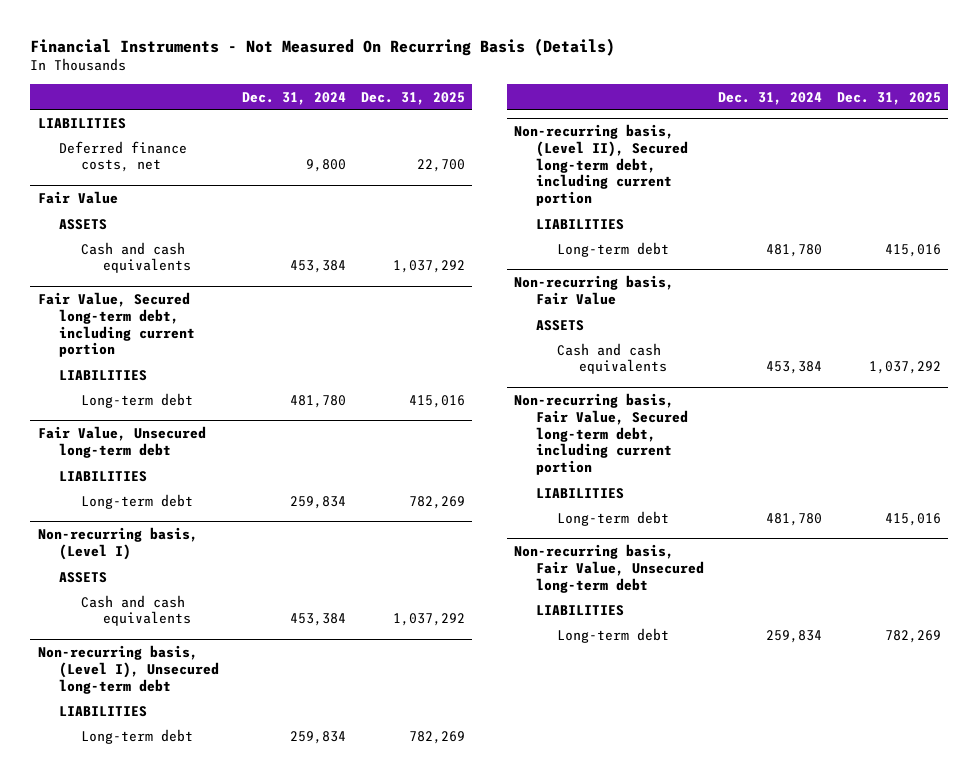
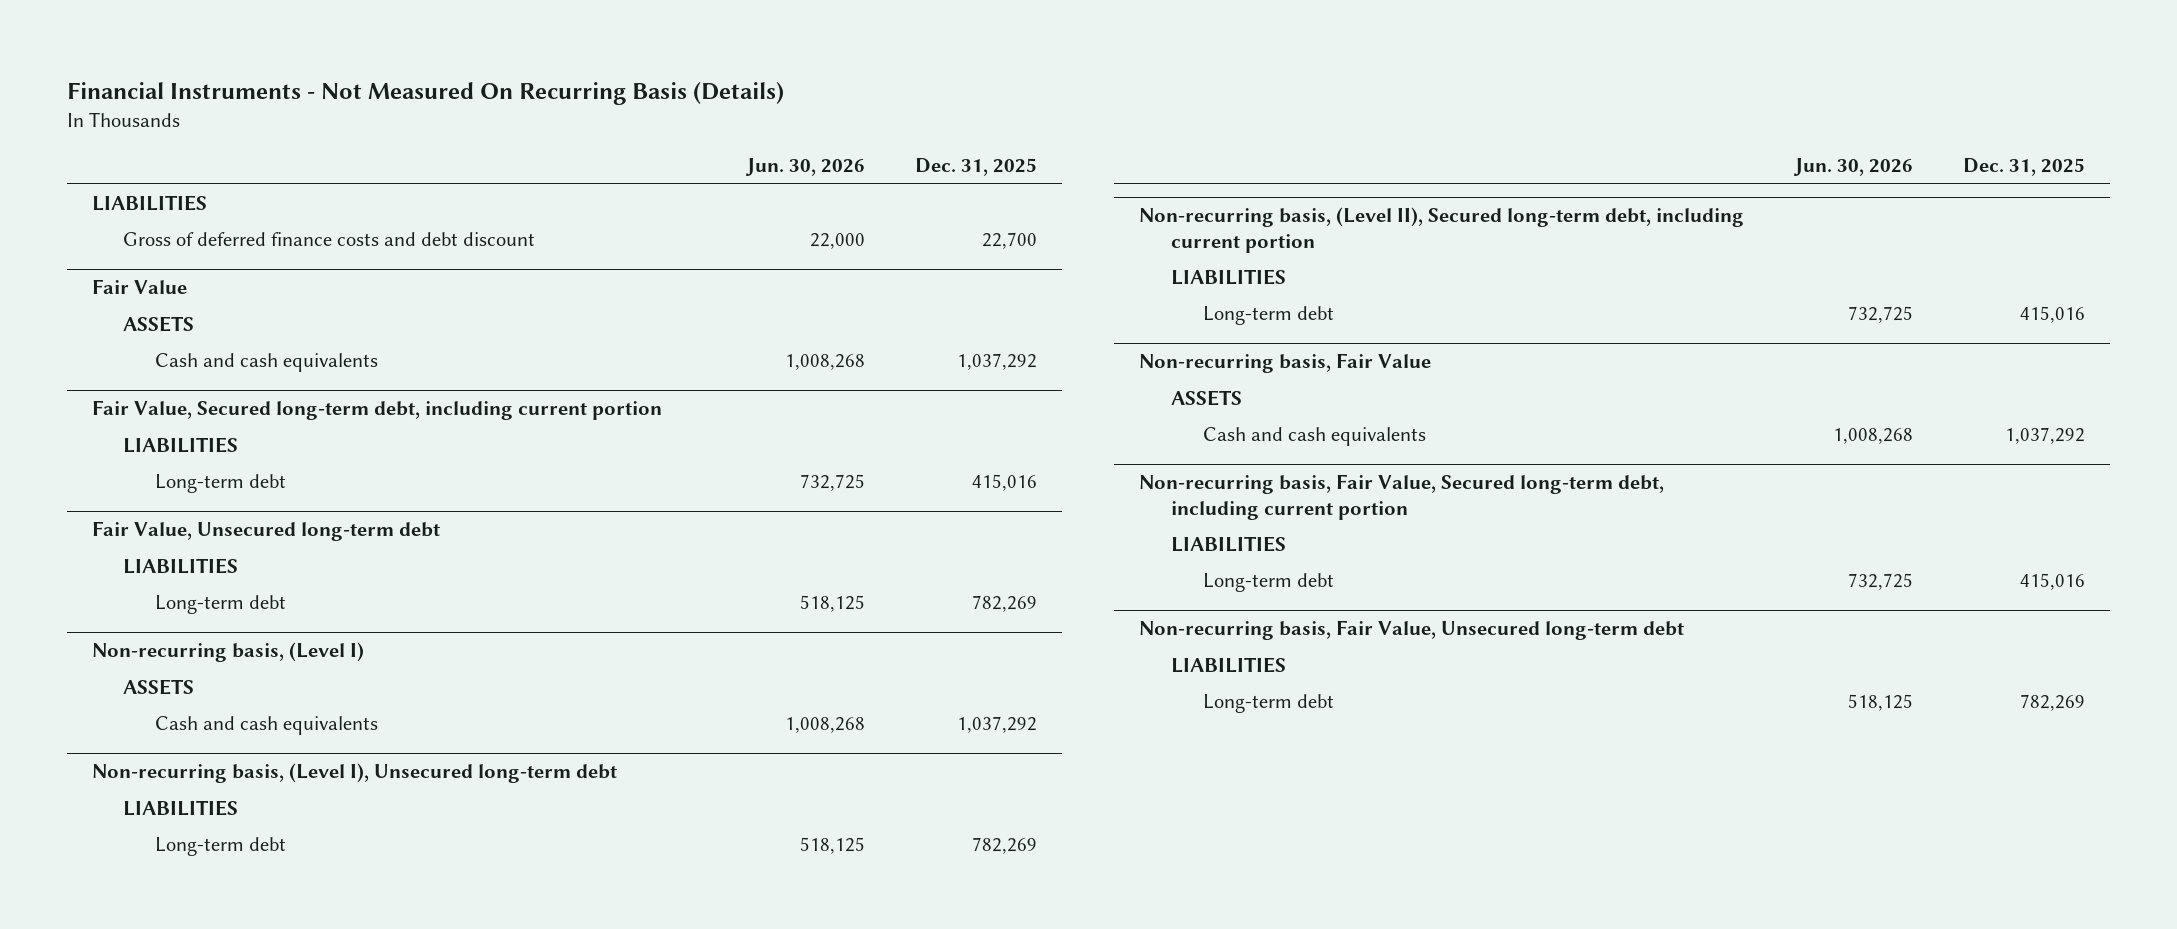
[241,91,346,105] Dec. 31, 2024 -> none
none -> [744,158,865,177] Jun. 30, 2026
[59,140,188,173] Deferred finance costs, net -> [123,231,536,246] Gross of deferred finance costs and debt discount

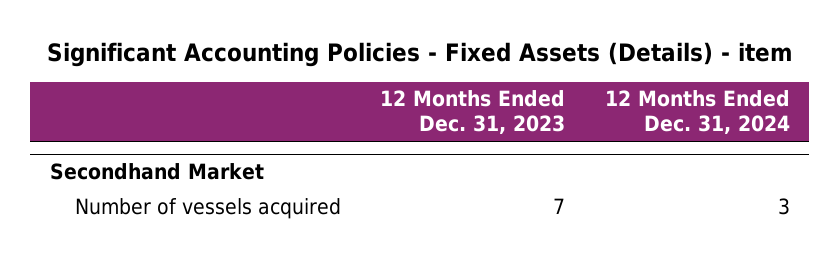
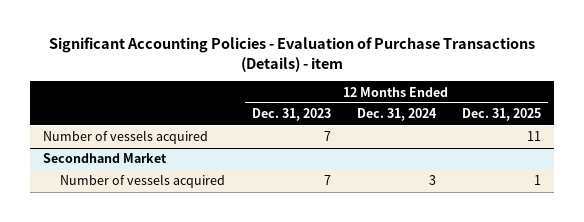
[46,42,793,68] Significant Accounting Policies - Fixed Assets (Details) - item -> [49,37,536,72] Significant Accounting Policies - Evaluation of Purchase Transactions (Details) - item
none -> [462,108,542,122] Dec. 31, 2025
none -> [43,130,209,145] Number of vessels acquired

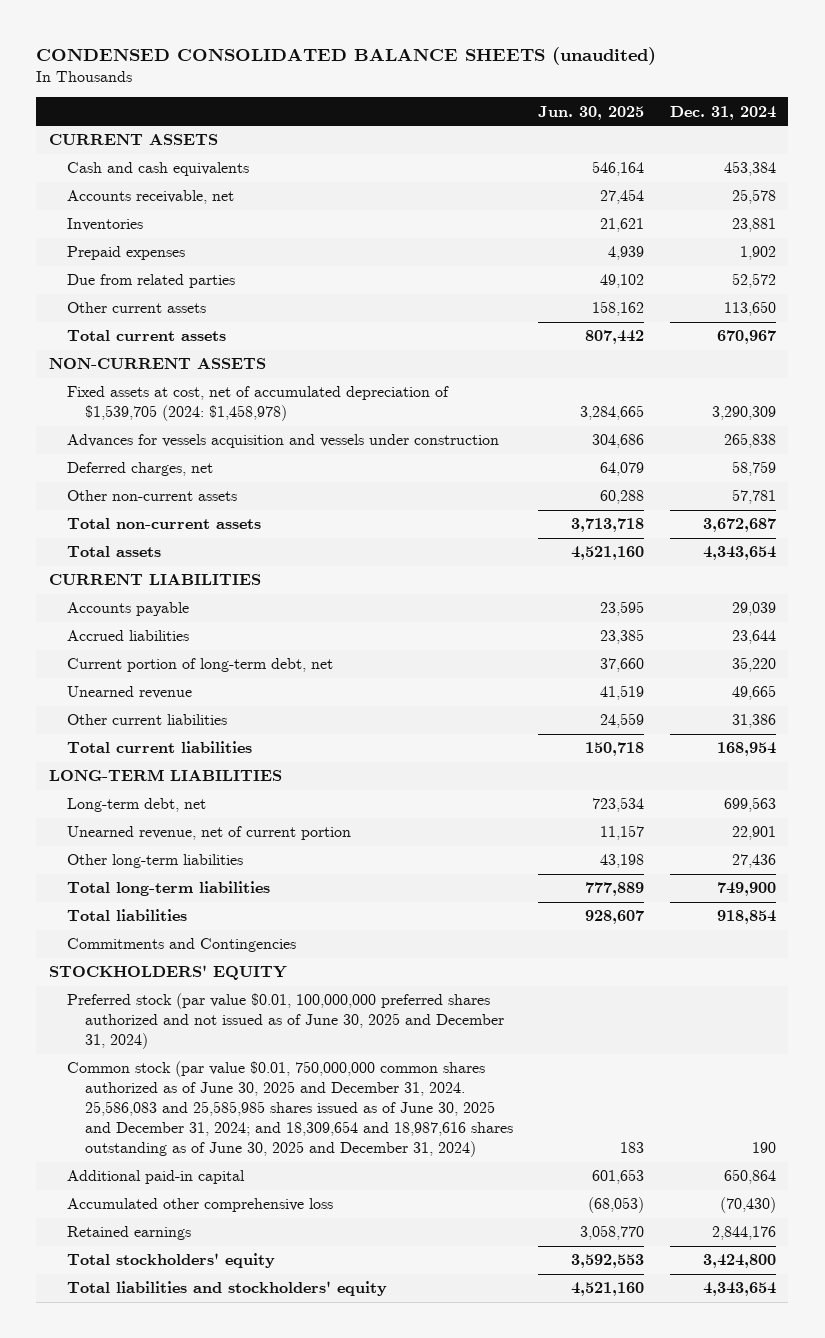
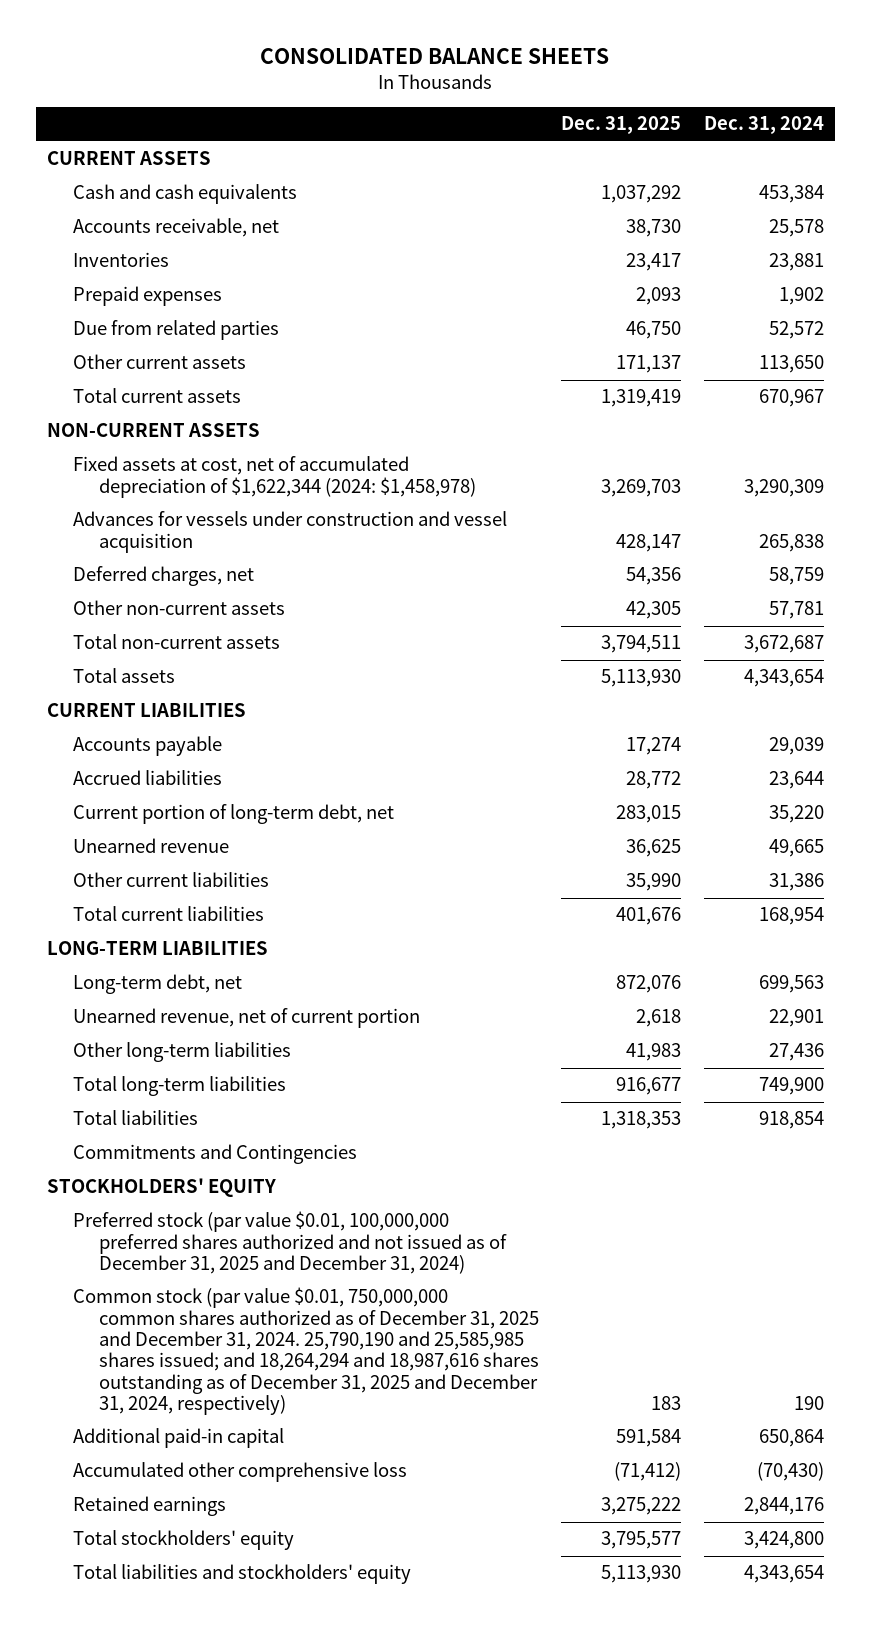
[36,46,657,65] CONDENSED CONSOLIDATED BALANCE SHEETS (unaudited) -> [260,48,610,65] CONSOLIDATED BALANCE SHEETS
[538,105,645,120] Jun. 30, 2025 -> none
none -> [561,116,682,135] Dec. 31, 2025
[67,386,450,422] Fixed assets at cost, net of accumulated depreciation of $1,539,705 (2024: $1,458,978) -> [72,456,477,498] Fixed assets at cost, net of accumulated depreciation of $1,622,344 (2024: $1,458,978)
[67,434,500,449] Advances for vessels acquisition and vessels under construction -> [72,511,507,553] Advances for vessels under construction and vessel acquisition
[67,993,505,1050] Preferred stock (par value $0.01, 100,000,000 preferred shares authorized and not issued as of June 30, 2025 and December 31, 2024) -> [72,1211,508,1275] Preferred stock (par value $0.01, 100,000,000 preferred shares authorized and not issued as of December 31, 2025 and December 31, 2024)
[67,1061,514,1158] Common stock (par value $0.01, 750,000,000 common shares authorized as of June 30, 2025 and December 31, 2024. 25,586,083 and 25,585,985 shares issued as of June 30, 2025 and December 31, 2024; and 18,309,654 and 18,987,616 shares outstanding as of June 30, 2025 and December 31, 2024) -> [72,1287,540,1416] Common stock (par value $0.01, 750,000,000 common shares authorized as of December 31, 2025 and December 31, 2024. 25,790,190 and 25,585,985 shares issued; and 18,264,294 and 18,987,616 shares outstanding as of December 31, 2025 and December 31, 2024, respectively)

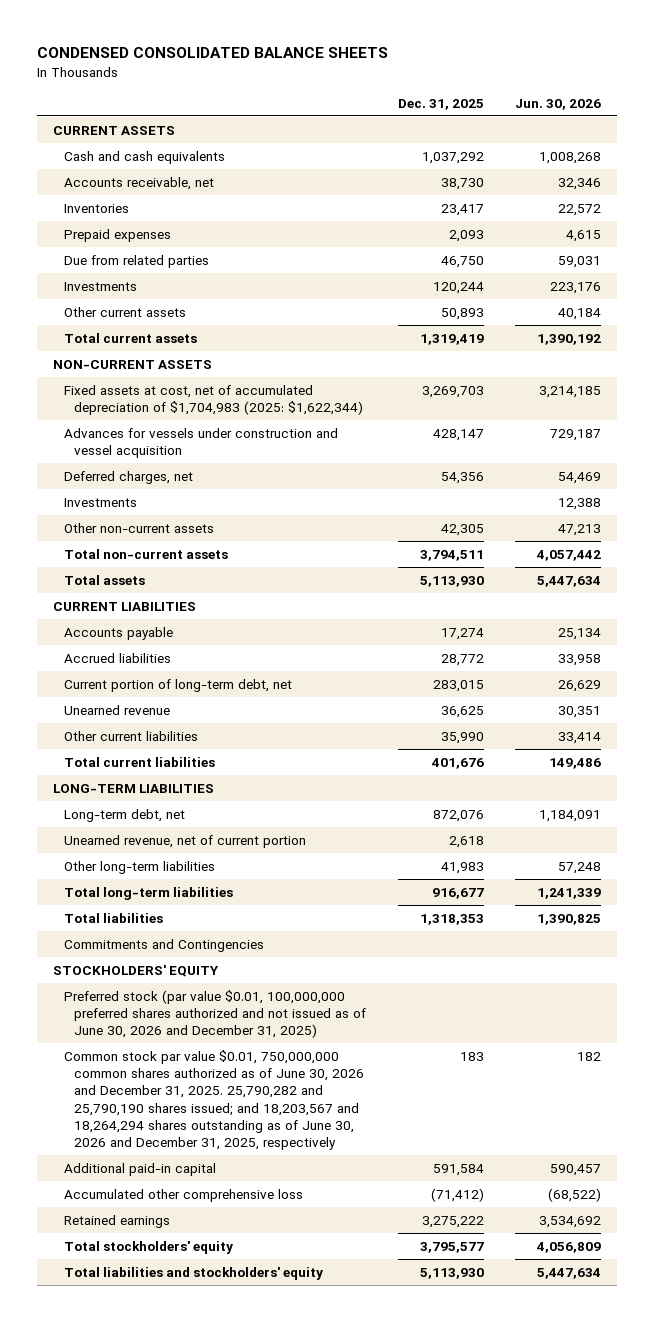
[260,48,610,65] CONSOLIDATED BALANCE SHEETS -> [37,47,389,59] CONDENSED CONSOLIDATED BALANCE SHEETS
[703,116,824,135] Dec. 31, 2024 -> none
none -> [515,98,602,110] Jun. 30, 2026
none -> [63,281,137,291] Investments
[616,355,682,374] 171,137 -> [440,307,484,320] 50,893
[72,456,477,498] Fixed assets at cost, net of accumulated depreciation of $1,622,344 (2024: $1,458,978) -> [63,384,363,416] Fixed assets at cost, net of accumulated depreciation of $1,704,983 (2025: $1,622,344)
none -> [63,497,137,507] Investments
[72,1211,508,1275] Preferred stock (par value $0.01, 100,000,000 preferred shares authorized and not issued as of December 31, 2025 and December 31, 2024) -> [63,989,366,1039] Preferred stock (par value $0.01, 100,000,000 preferred shares authorized and not issued as of June 30, 2026 and December 31, 2025)
[72,1287,540,1416] Common stock (par value $0.01, 750,000,000 common shares authorized as of December 31, 2025 and December 31, 2024. 25,790,190 and 25,585,985 shares issued; and 18,264,294 and 18,987,616 shares outstanding as of December 31, 2025 and December 31, 2024, respectively) -> [63,1049,364,1151] Common stock par value $0.01, 750,000,000 common shares authorized as of June 30, 2026 and December 31, 2025. 25,790,282 and 25,790,190 shares issued; and 18,203,567 and 18,264,294 shares outstanding as of June 30, 2026 and December 31, 2025, respectively

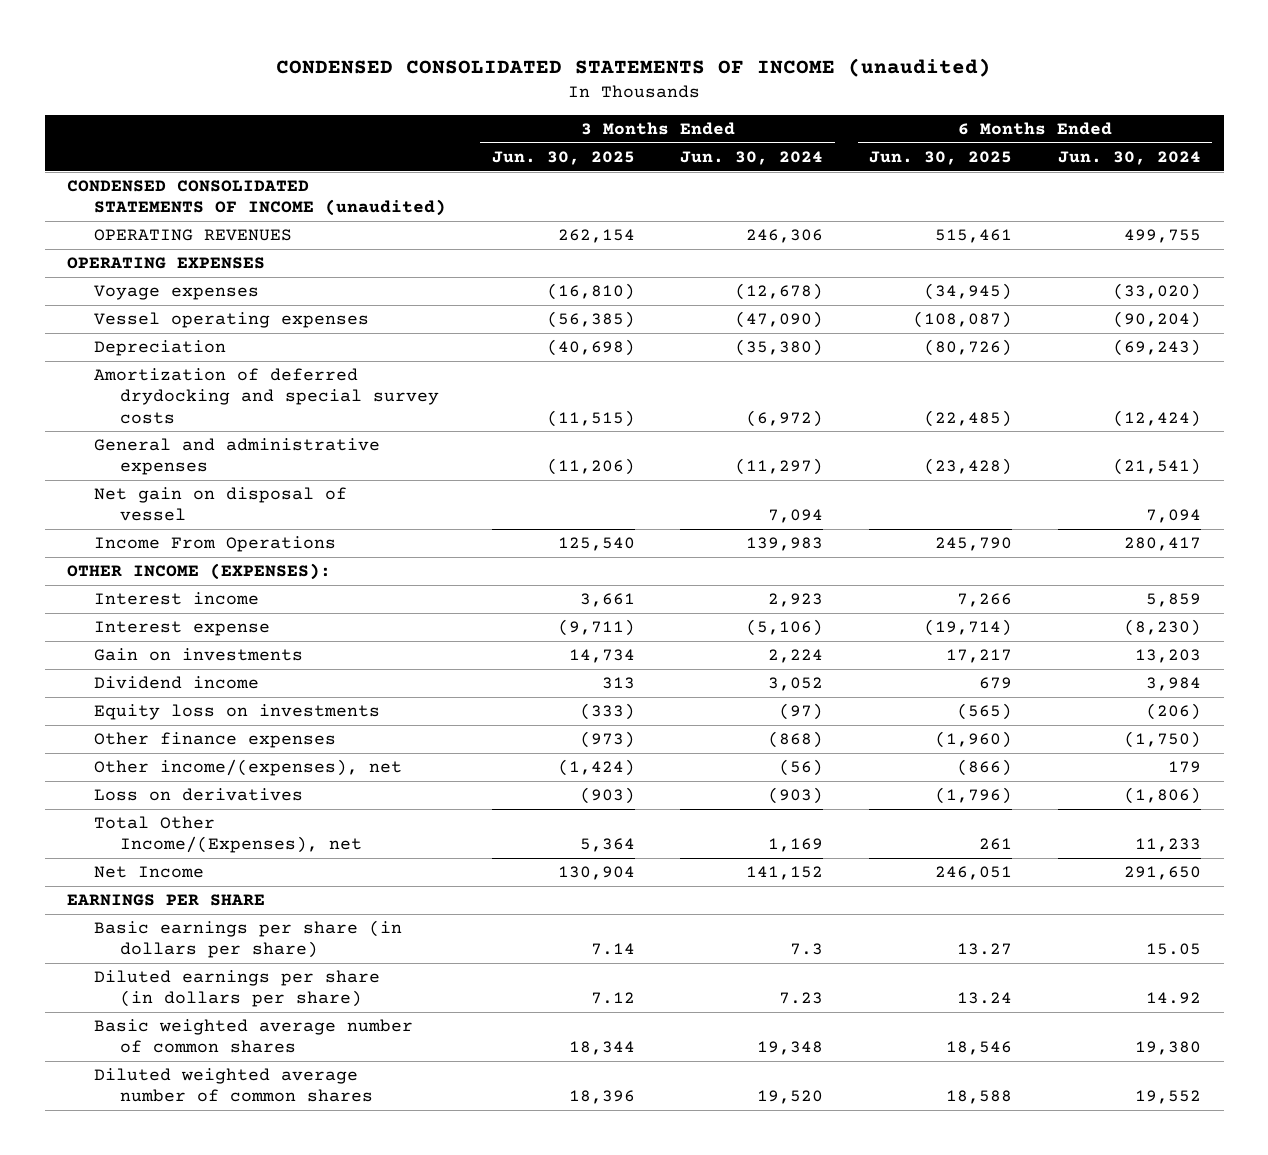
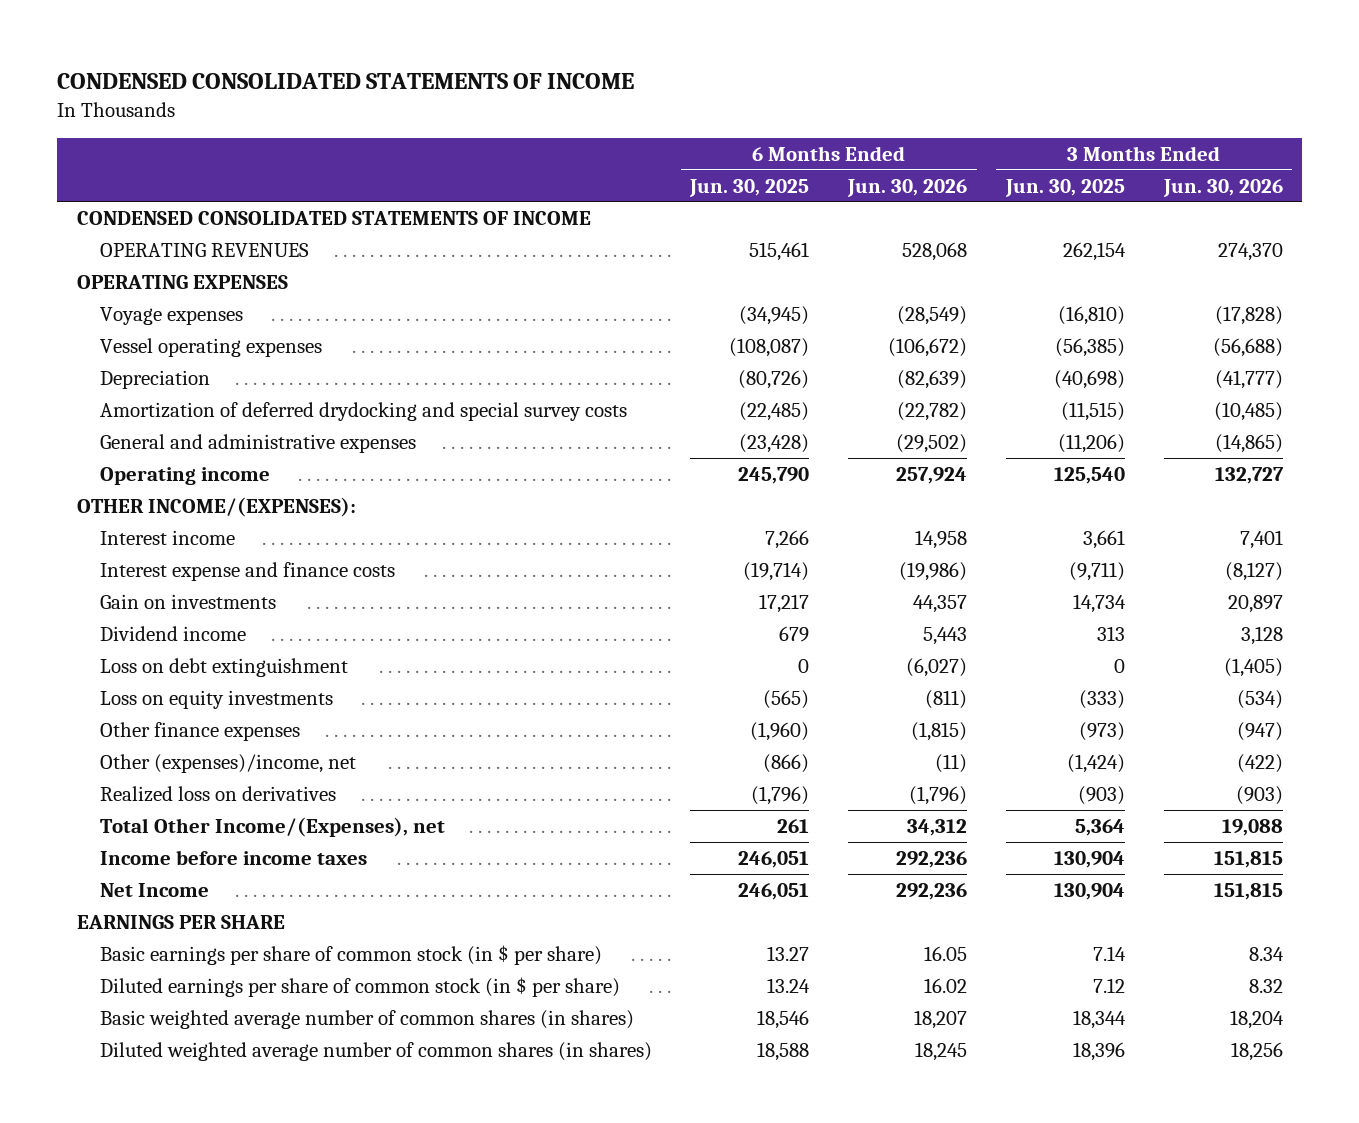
[276,57,992,77] CONDENSED CONSOLIDATED STATEMENTS OF INCOME (unaudited) -> [57,73,635,90] CONDENSED CONSOLIDATED STATEMENTS OF INCOME
[680,150,824,165] Jun. 30, 2024 -> none
[1057,150,1201,165] Jun. 30, 2024 -> none
none -> [847,178,968,197] Jun. 30, 2026
none -> [1162,178,1283,197] Jun. 30, 2026
[67,180,446,217] CONDENSED CONSOLIDATED STATEMENTS OF INCOME (unaudited) -> [76,210,591,225] CONDENSED CONSOLIDATED STATEMENTS OF INCOME
[93,487,347,522] Net gain on disposal of vessel -> none
[93,536,336,553] Income From Operations -> [99,466,270,485] Operating income
[67,563,332,581] OTHER INCOME (EXPENSES): -> [76,496,356,517] OTHER INCOME/(EXPENSES):
[93,621,270,637] Interest expense -> [99,561,395,581] Interest expense and finance costs
none -> [99,657,348,677] Loss on debt extinguishment
[93,704,380,721] Equity loss on investments -> [99,689,333,709] Loss on equity investments
[93,759,402,777] Other income/(expenses), net -> [99,753,356,773] Other (expenses)/income, net
[93,788,303,802] Loss on derivatives -> [99,785,336,802] Realized loss on derivatives
none -> [99,849,367,865] Income before income taxes
[93,920,402,959] Basic earnings per share (in dollars per share) -> [99,944,602,965] Basic earnings per share of common stock (in $ per share)
[93,970,380,1008] Diluted earnings per share (in dollars per share) -> [99,976,620,997] Diluted earnings per share of common stock (in $ per share)
[93,1019,413,1054] Basic weighted average number of common shares -> [99,1009,634,1029] Basic weighted average number of common shares (in shares)
[93,1068,374,1103] Diluted weighted average number of common shares -> [99,1041,652,1061] Diluted weighted average number of common shares (in shares)

